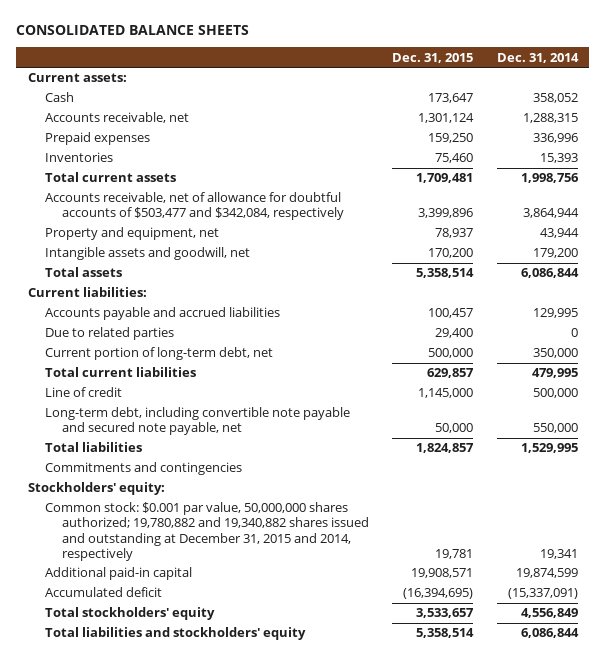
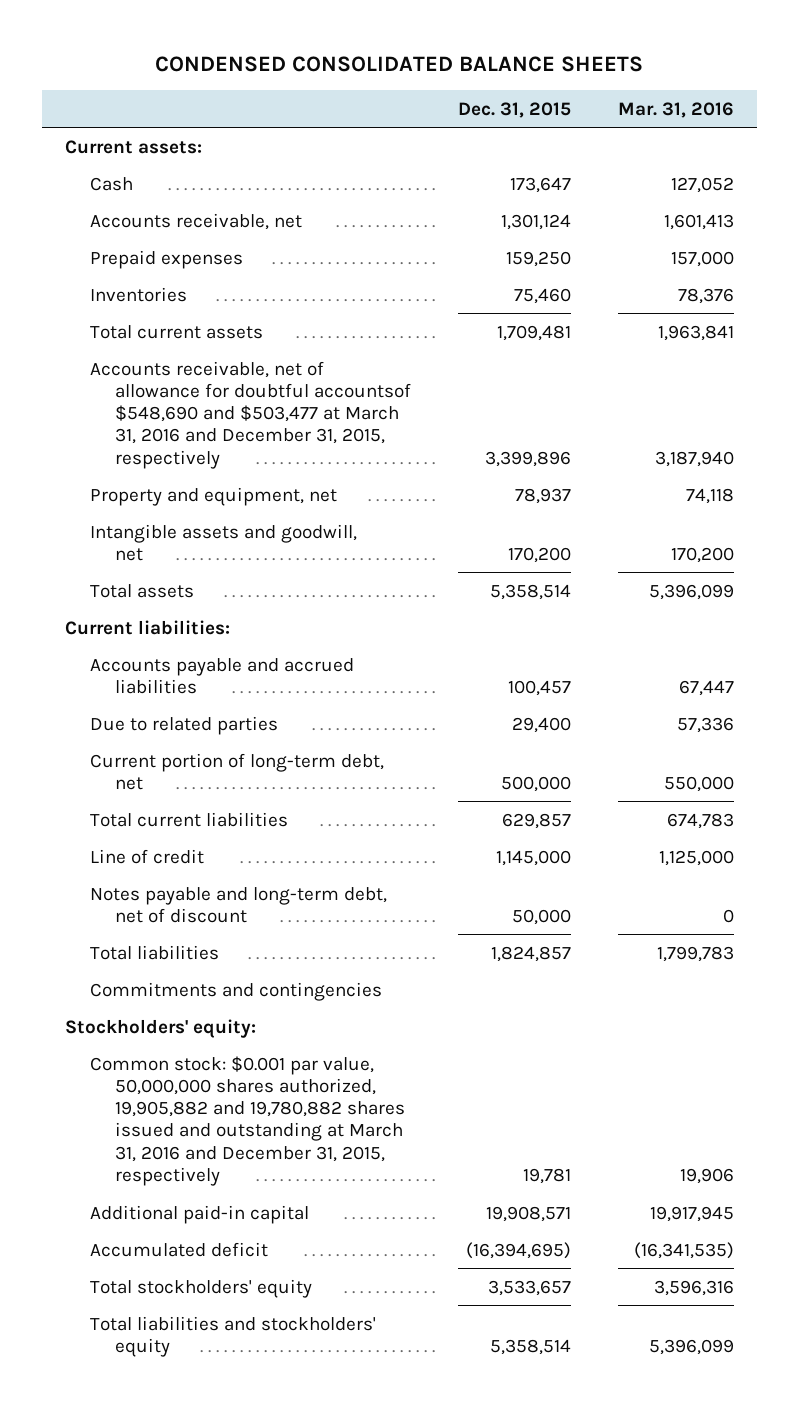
[16,25,250,36] CONSOLIDATED BALANCE SHEETS -> [155,56,644,73] CONDENSED CONSOLIDATED BALANCE SHEETS
[496,52,579,63] Dec. 31, 2014 -> none
none -> [617,101,734,118] Mar. 31, 2016
[44,192,345,221] Accounts receivable, net of allowance for doubtful accounts of $503,477 and $342,084, respectively -> [90,360,412,469] Accounts receivable, net of allowance for doubtful accountsof $548,690 and $503,477 at March 31, 2016 and December 31, 2015, respectively
[44,407,350,436] Long-term debt, including convertible note payable and secured note payable, net -> [90,886,388,923] Notes payable and long-term debt, net of discount
[44,502,370,561] Common stock: $0.001 par value, 50,000,000 shares authorized; 19,780,882 and 19,340,882 shares issued and outstanding at December 31, 2015 and 2014, respectively -> [90,1055,406,1187] Common stock: $0.001 par value, 50,000,000 shares authorized, 19,905,882 and 19,780,882 shares issued and outstanding at March 31, 2016 and December 31, 2015, respectively

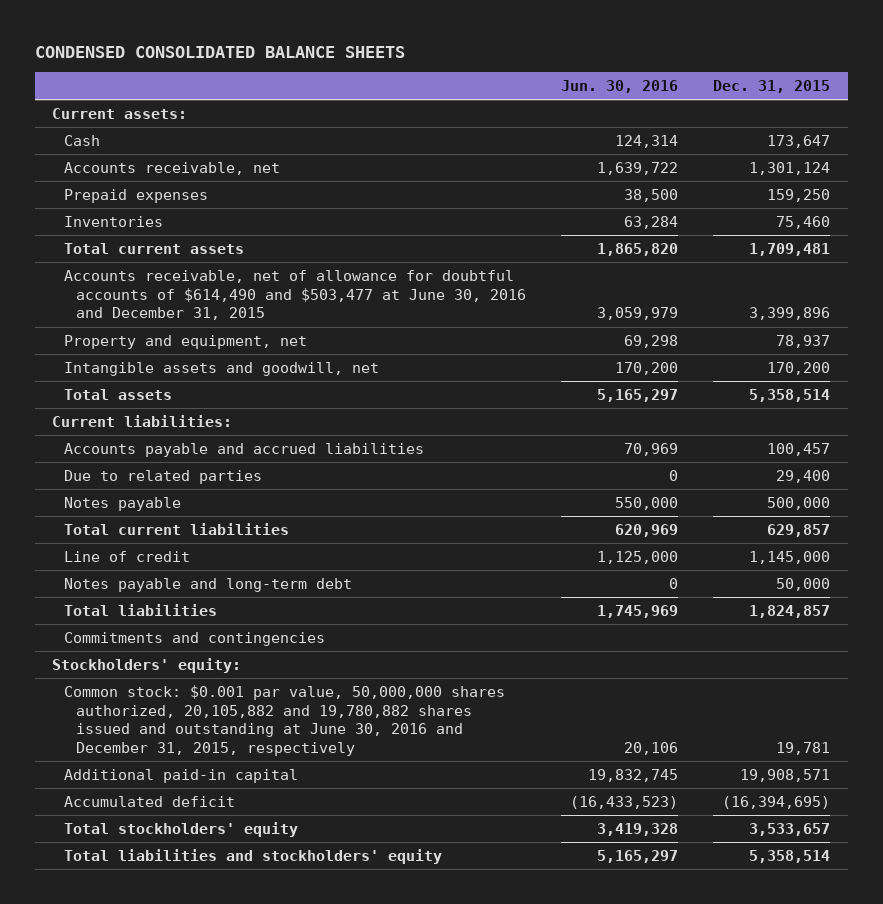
[617,101,734,118] Mar. 31, 2016 -> none
none -> [561,80,679,94] Jun. 30, 2016
[90,360,412,469] Accounts receivable, net of allowance for doubtful accountsof $548,690 and $503,477 at March 31, 2016 and December 31, 2015, respectively -> [64,269,527,321] Accounts receivable, net of allowance for doubtful accounts of $614,490 and $503,477 at June 30, 2016 and December 31, 2015
[90,752,385,790] Current portion of long-term debt, net -> [64,496,182,511] Notes payable
[90,886,388,923] Notes payable and long-term debt, net of discount -> [64,577,353,592] Notes payable and long-term debt
[90,1055,406,1187] Common stock: $0.001 par value, 50,000,000 shares authorized, 19,905,882 and 19,780,882 shares issued and outstanding at March 31, 2016 and December 31, 2015, respectively -> [64,684,506,757] Common stock: $0.001 par value, 50,000,000 shares authorized, 20,105,882 and 19,780,882 shares issued and outstanding at June 30, 2016 and December 31, 2015, respectively

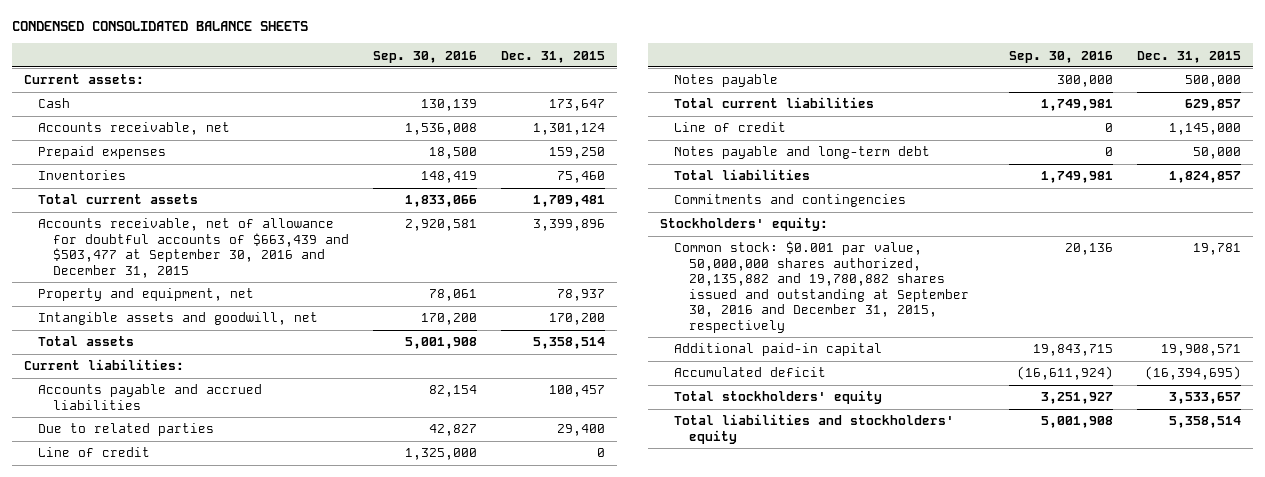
[561,80,679,94] Jun. 30, 2016 -> none
none -> [372,50,477,63] Sep. 30, 2016
[64,269,527,321] Accounts receivable, net of allowance for doubtful accounts of $614,490 and $503,477 at June 30, 2016 and December 31, 2015 -> [38,218,349,278] Accounts receivable, net of allowance for doubtful accounts of $663,439 and $503,477 at September 30, 2016 and December 31, 2015
none -> [38,447,151,458] Line of credit
[64,684,506,757] Common stock: $0.001 par value, 50,000,000 shares authorized, 20,105,882 and 19,780,882 shares issued and outstanding at June 30, 2016 and December 31, 2015, respectively -> [674,241,969,333] Common stock: $0.001 par value, 50,000,000 shares authorized, 20,135,882 and 19,780,882 shares issued and outstanding at September 30, 2016 and December 31, 2015, respectively

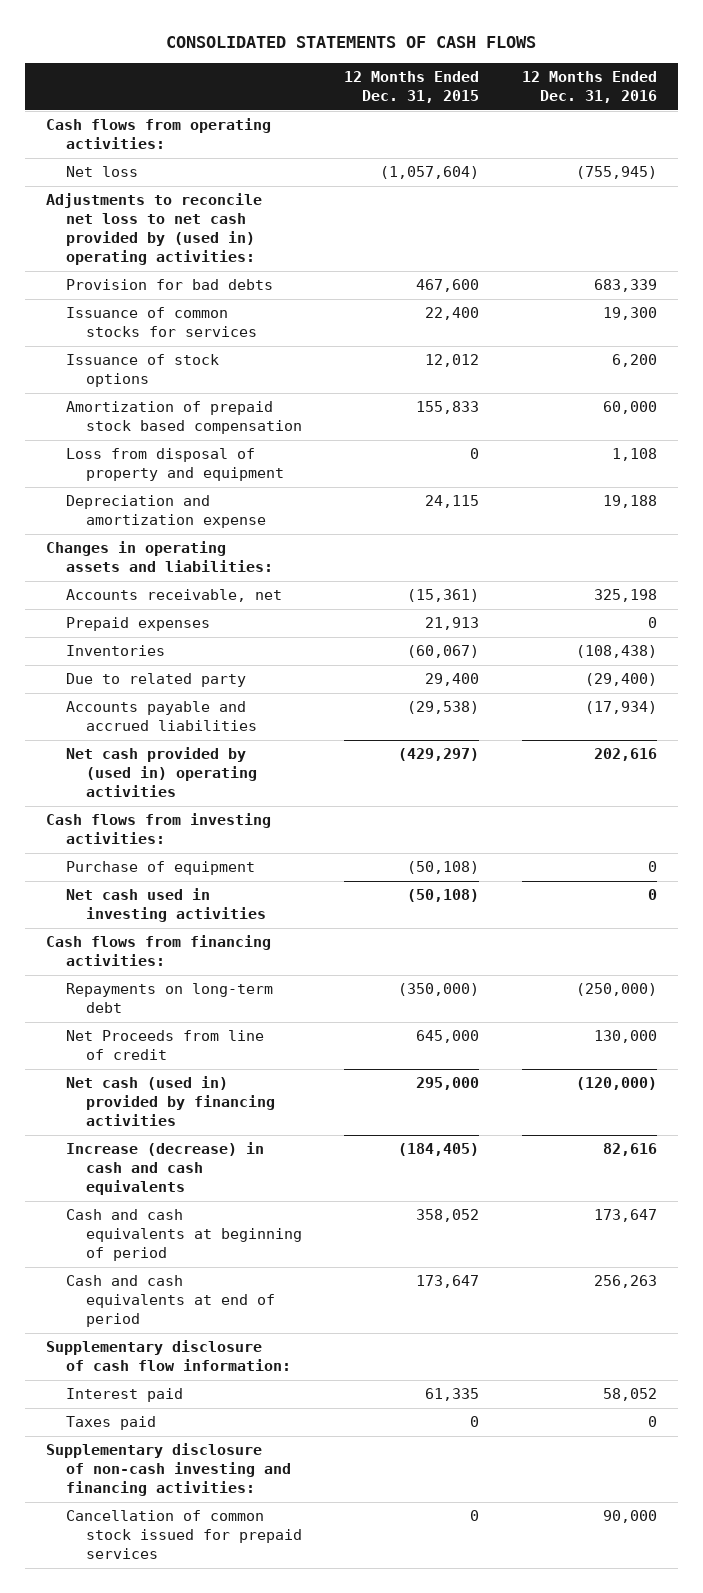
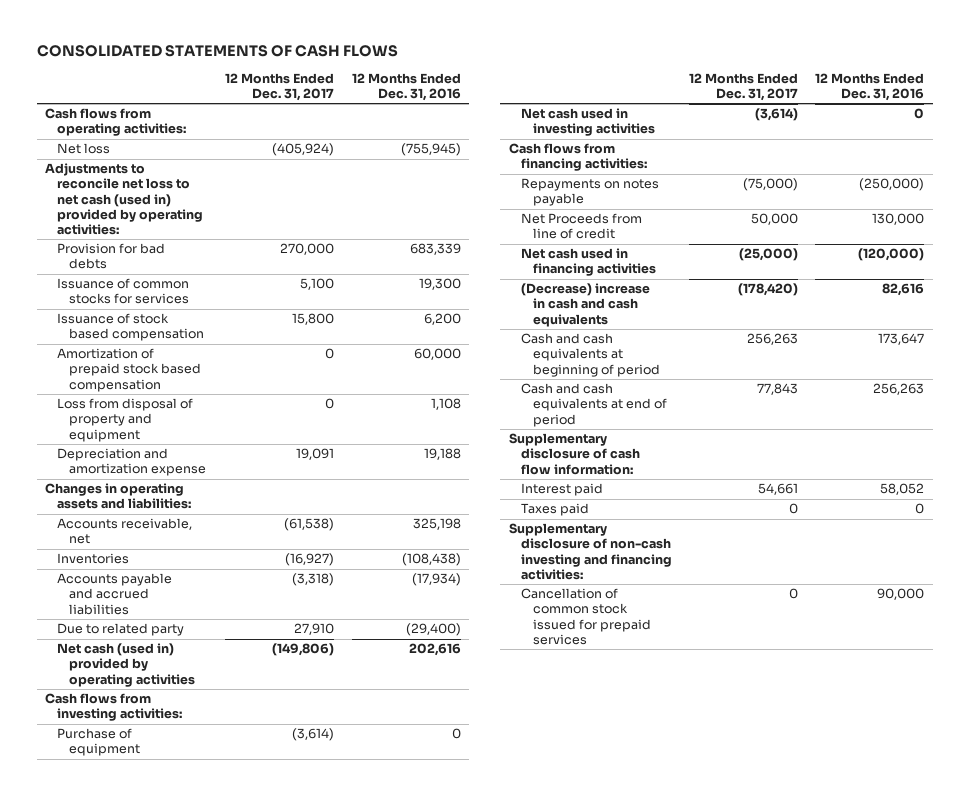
[344,71,480,103] 12 Months Ended Dec. 31, 2015 -> none
none -> [225,72,335,101] 12 Months Ended Dec. 31, 2017
[46,193,263,265] Adjustments to reconcile net loss to net cash provided by (used in) operating activities: -> [45,163,204,235] Adjustments to reconcile net loss to net cash (used in) provided by operating activities:
[65,354,219,388] Issuance of stock options -> [57,313,205,342] Issuance of stock based compensation
[65,617,210,632] Prepaid expenses -> none
[65,673,246,688] Due to related party -> [57,623,185,637] Due to related party
[65,747,257,798] Net cash provided by (used in) operating activities -> [57,643,196,687] Net cash (used in) provided by operating activities
[65,983,273,1014] Repayments on long-term debt -> [521,178,660,207] Repayments on notes payable
[65,1076,275,1127] Net cash (used in) provided by financing activities -> [521,248,657,277] Net cash used in financing activities
[65,1142,264,1196] Increase (decrease) in cash and cash equivalents -> [521,283,651,327] (Decrease) increase in cash and cash equivalents

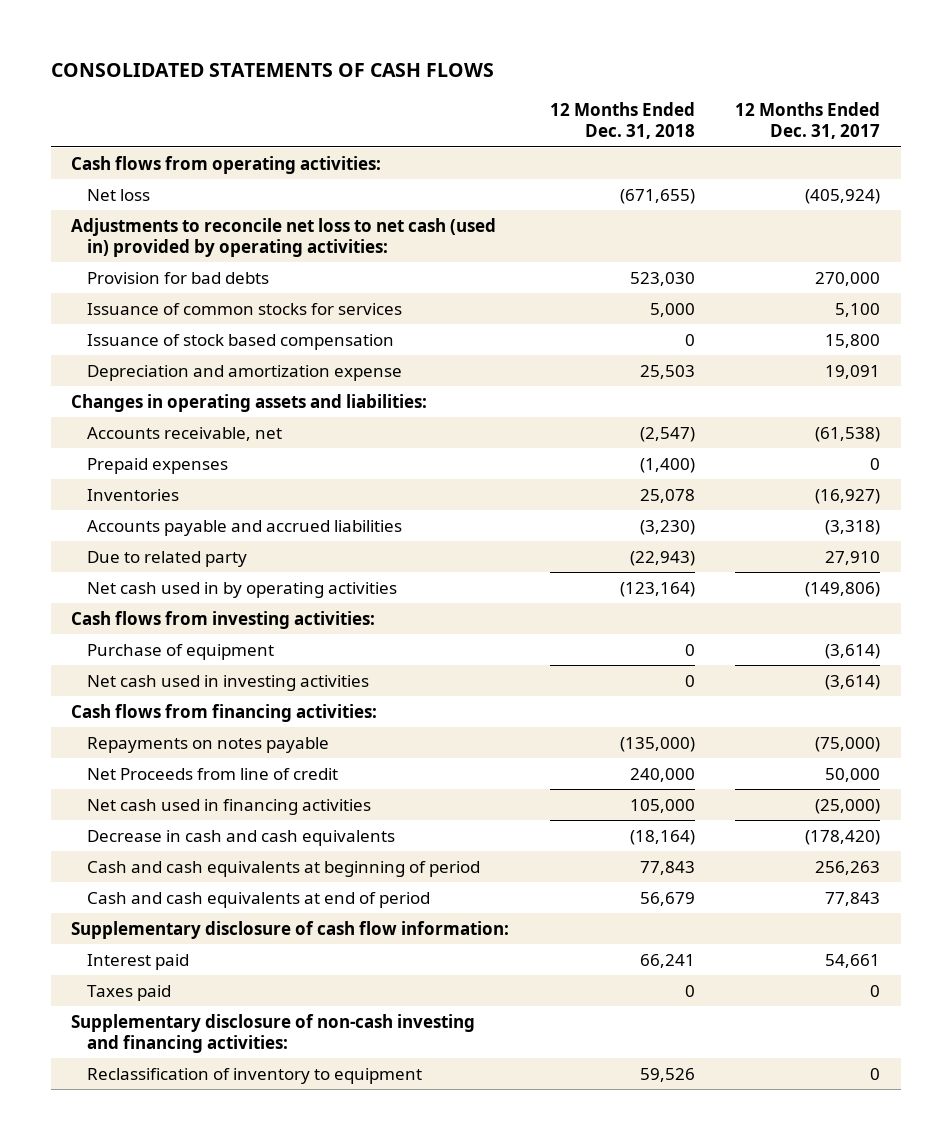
[351,72,461,101] 12 Months Ended Dec. 31, 2016 -> none
none -> [549,102,695,140] 12 Months Ended Dec. 31, 2018
[57,348,202,392] Amortization of prepaid stock based compensation -> none
[57,398,194,442] Loss from disposal of property and equipment -> none
none -> [86,457,228,474] Prepaid expenses
[57,643,196,687] Net cash (used in) provided by operating activities -> [86,581,397,598] Net cash used in by operating activities
[521,283,651,327] (Decrease) increase in cash and cash equivalents -> [86,829,395,846] Decrease in cash and cash equivalents
[521,588,652,645] Cancellation of common stock issued for prepaid services -> none
none -> [86,1067,422,1084] Reclassification of inventory to equipment

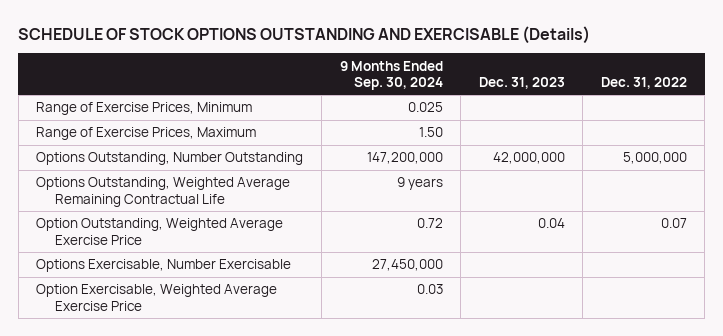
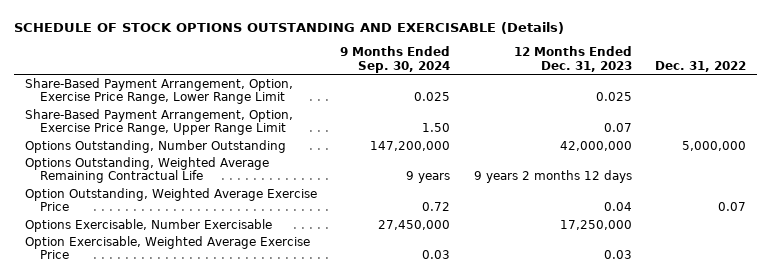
[478,77,565,90] Dec. 31, 2023 -> none
none -> [513,46,632,72] 12 Months Ended Dec. 31, 2023
[36,102,253,116] Range of Exercise Prices, Minimum -> [25,77,294,105] Share-Based Payment Arrangement, Option, Exercise Price Range, Lower Range Limit
[36,127,257,141] Range of Exercise Prices, Maximum -> [25,108,294,136] Share-Based Payment Arrangement, Option, Exercise Price Range, Upper Range Limit

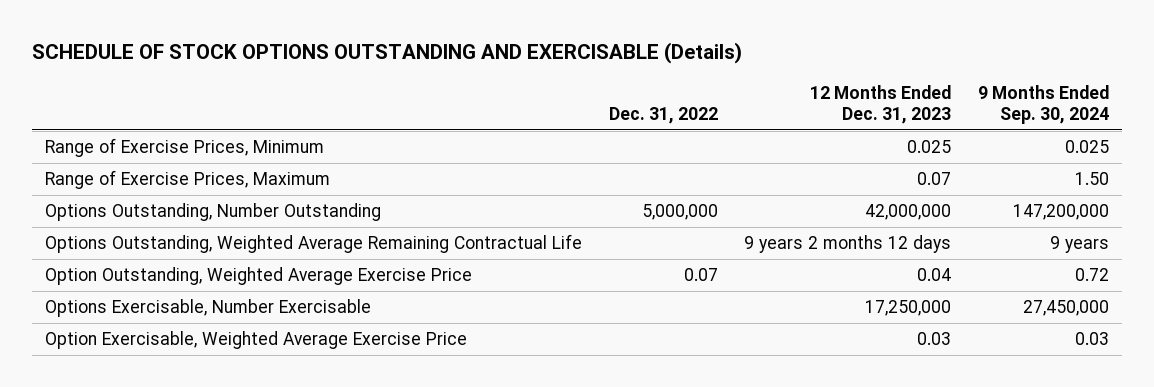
[25,77,294,105] Share-Based Payment Arrangement, Option, Exercise Price Range, Lower Range Limit -> [45,138,325,158] Range of Exercise Prices, Minimum
[25,108,294,136] Share-Based Payment Arrangement, Option, Exercise Price Range, Upper Range Limit -> [45,170,331,190] Range of Exercise Prices, Maximum

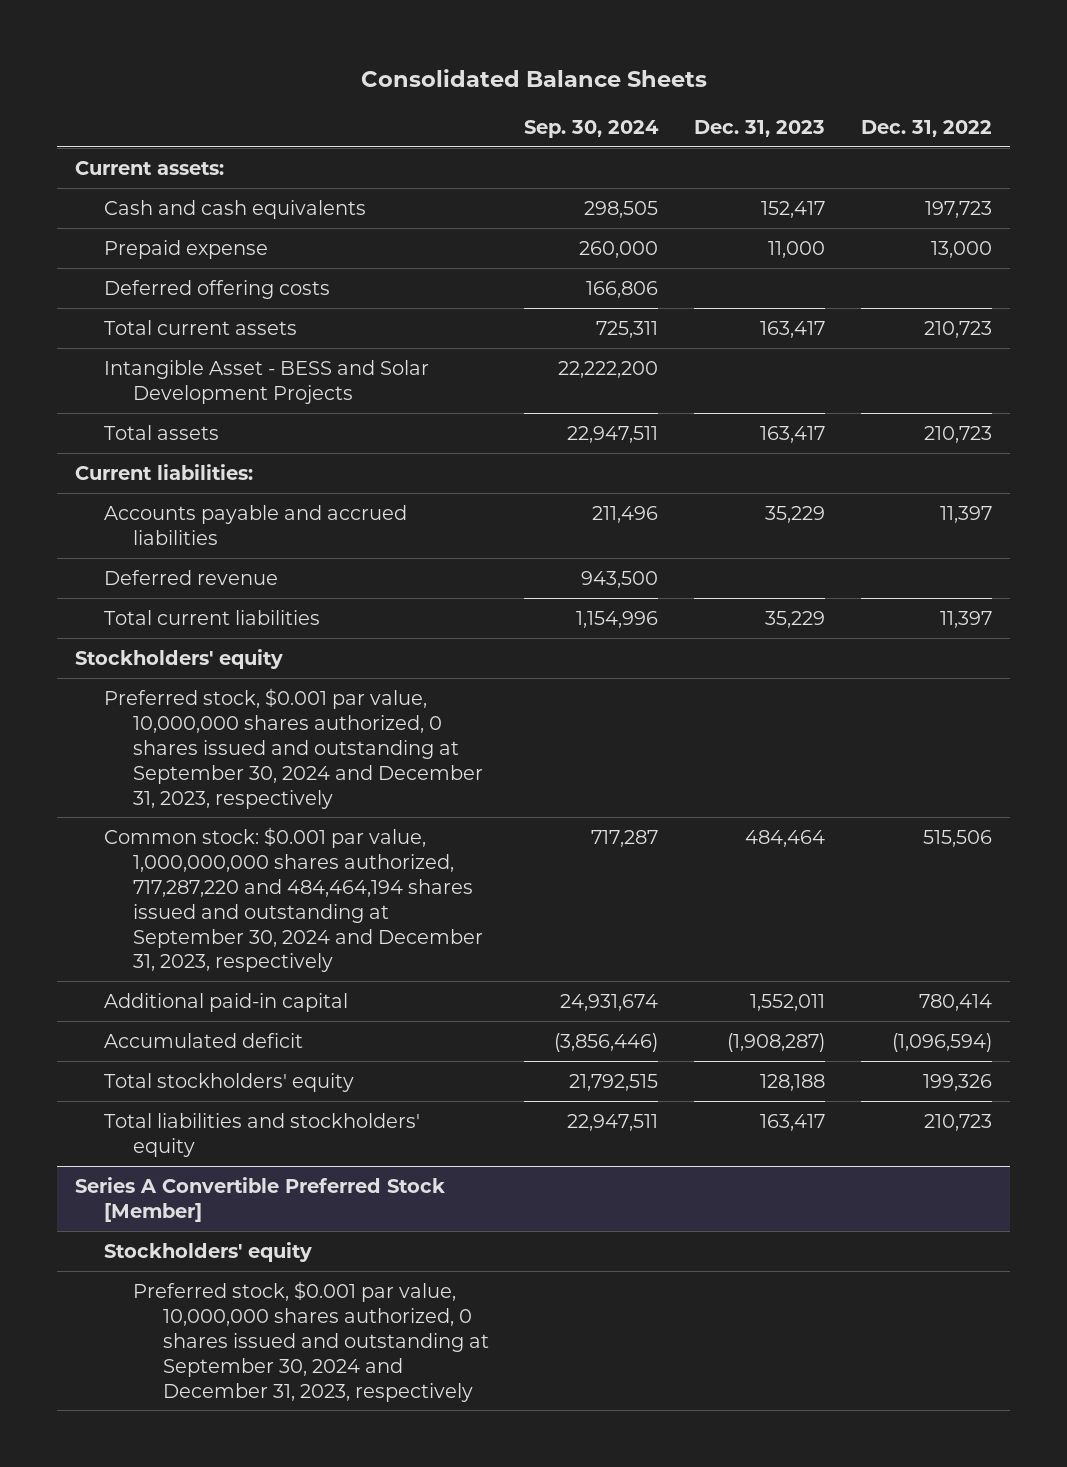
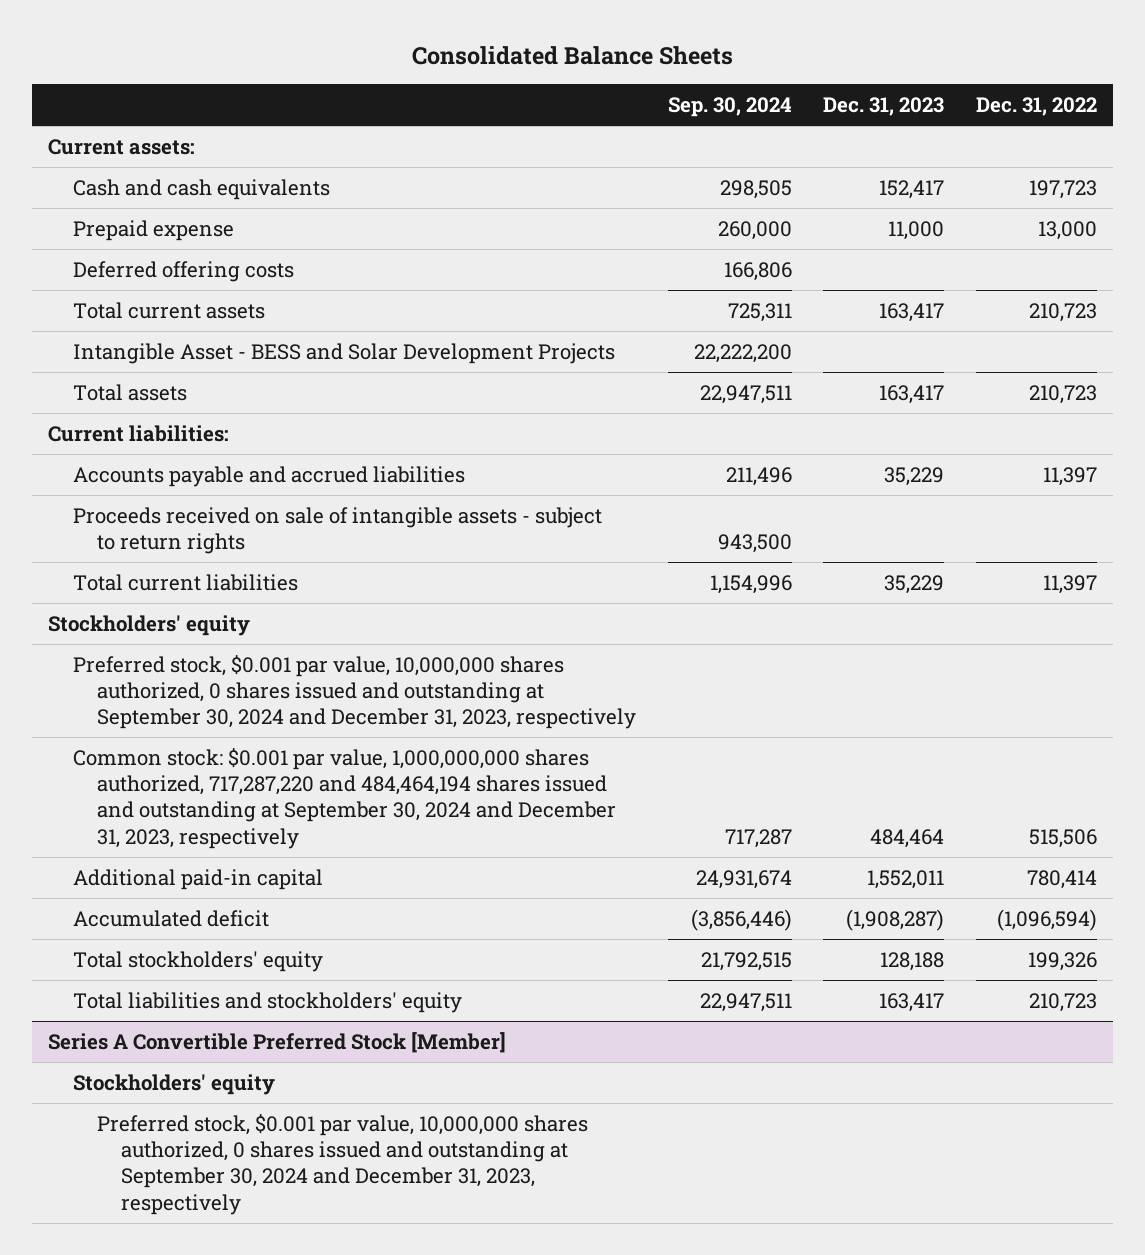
[104,569,279,585] Deferred revenue -> [72,506,602,555] Proceeds received on sale of intangible assets - subject to return rights

